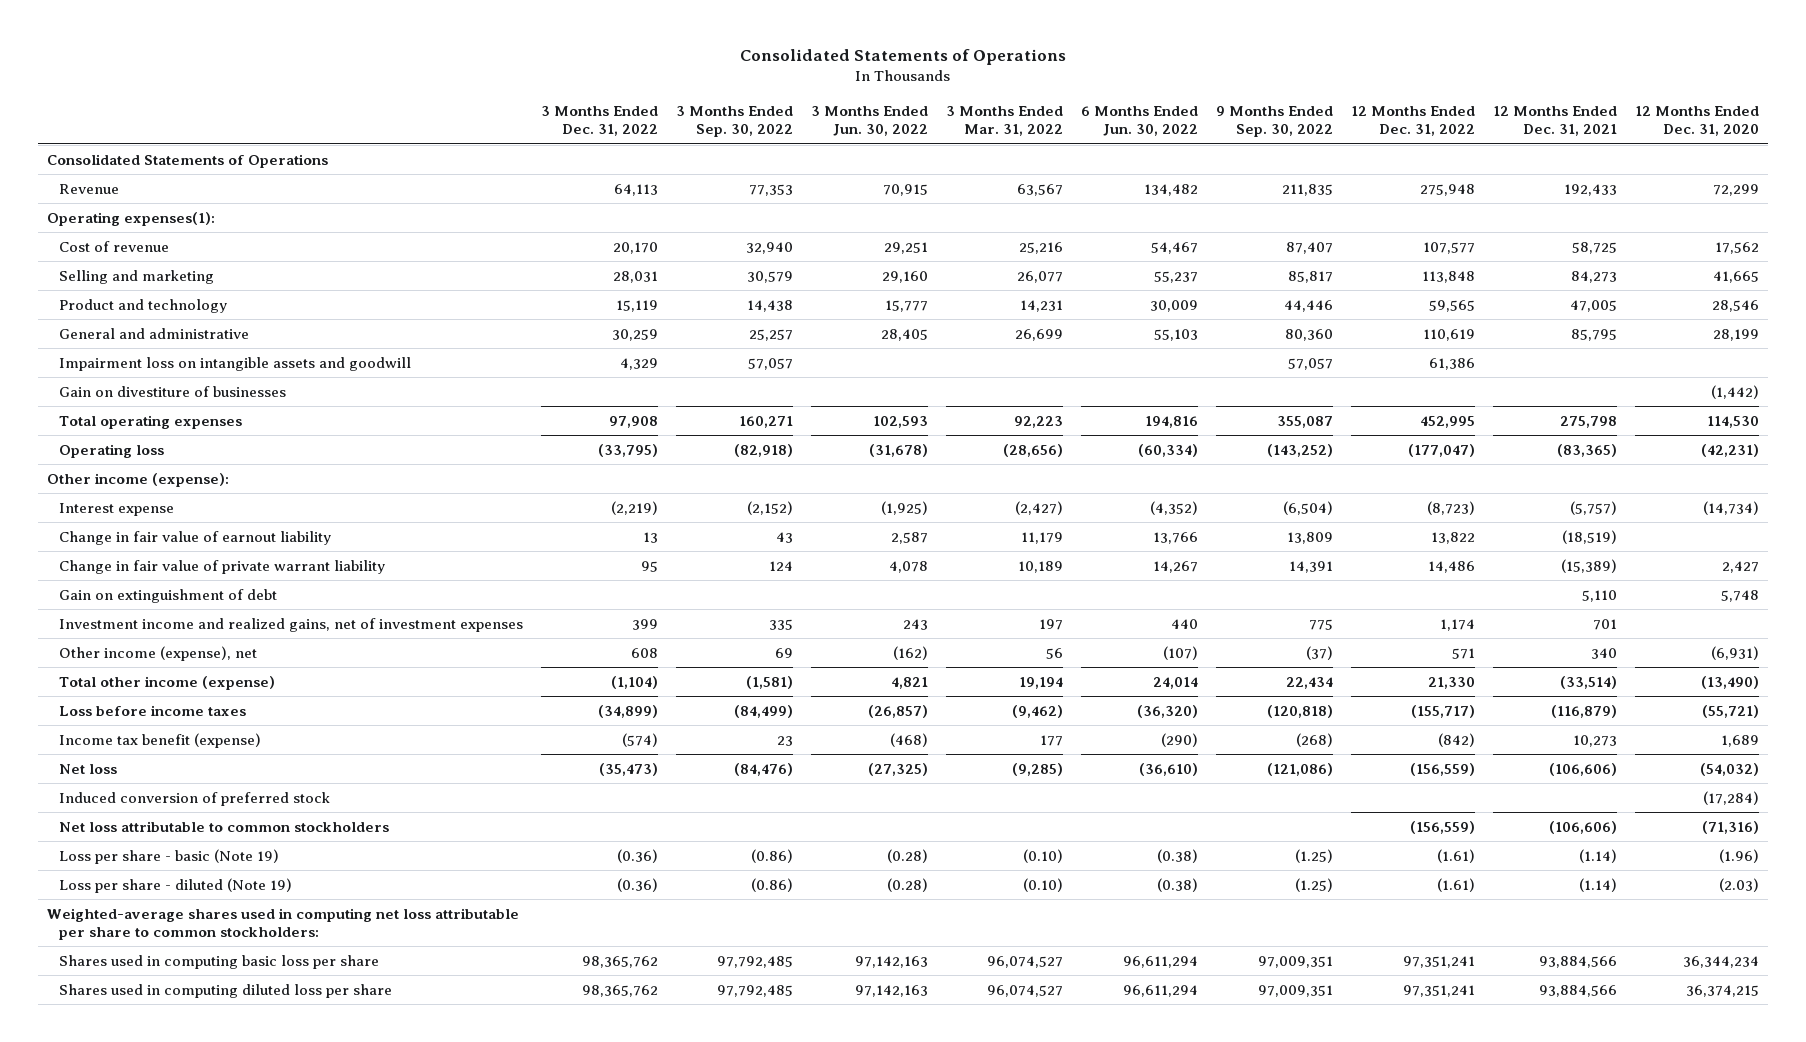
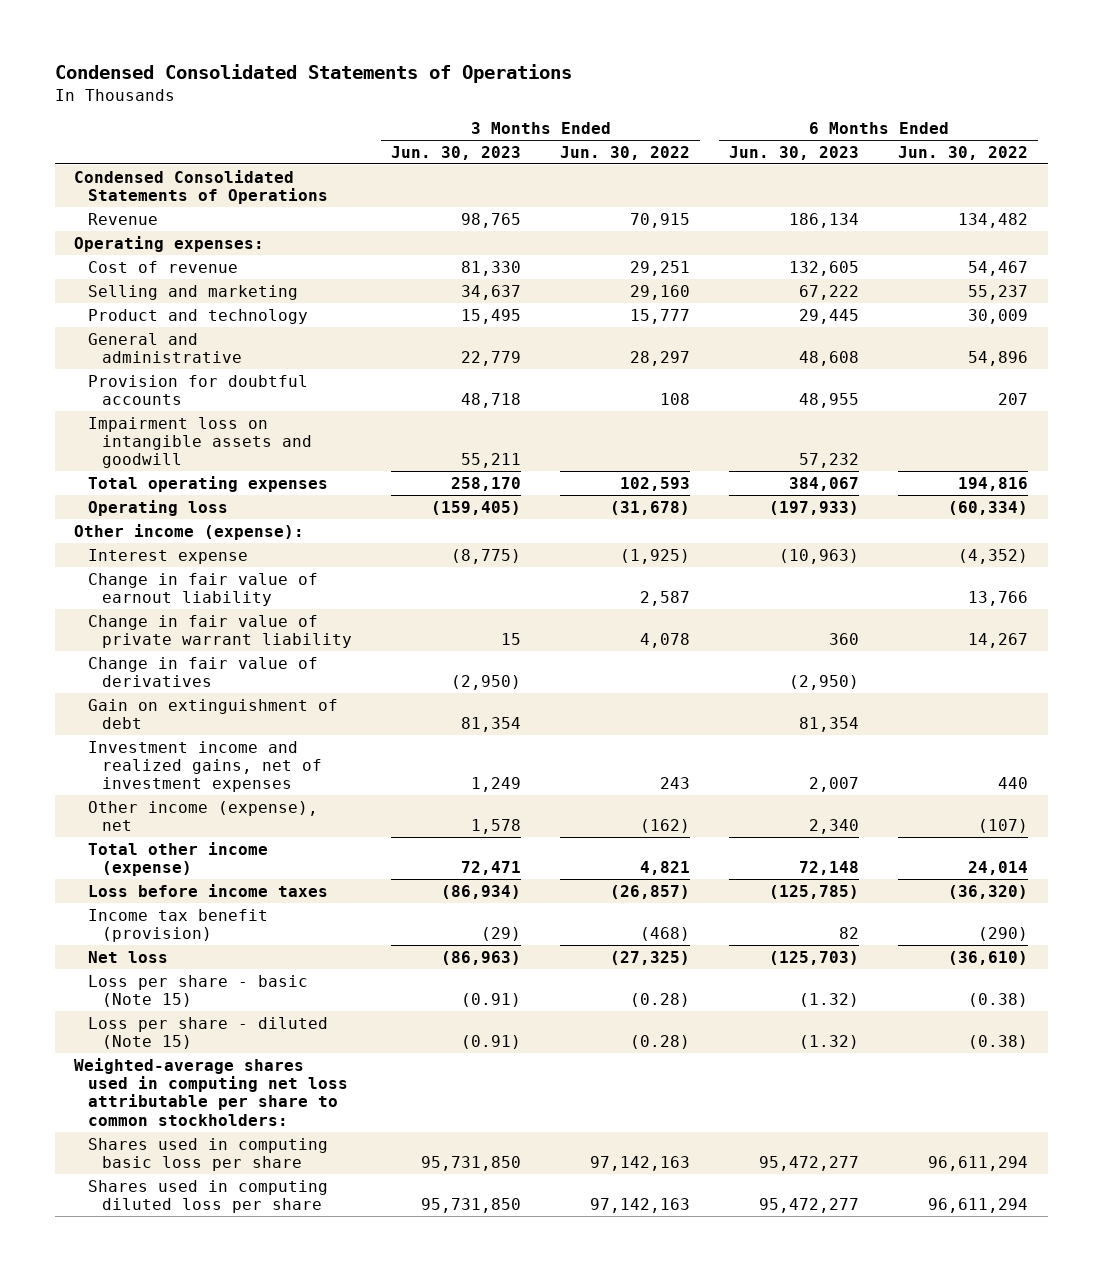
[739,49,1066,66] Consolidated Statements of Operations -> [54,64,572,84] Condensed Consolidated Statements of Operations
[541,105,659,137] 3 Months Ended Dec. 31, 2022 -> none
[676,105,794,138] 3 Months Ended Sep. 30, 2022 -> none
[946,105,1064,137] 3 Months Ended Mar. 31, 2022 -> none
[1215,105,1333,138] 9 Months Ended Sep. 30, 2022 -> none
[1350,105,1475,137] 12 Months Ended Dec. 31, 2022 -> none
[1492,105,1617,137] 12 Months Ended Dec. 31, 2021 -> none
[1634,105,1759,137] 12 Months Ended Dec. 31, 2020 -> none
none -> [391,145,522,160] Jun. 30, 2023
none -> [729,145,860,160] Jun. 30, 2023
[47,153,329,168] Consolidated Statements of Operations -> [74,169,329,204] Condensed Consolidated Statements of Operations
[47,211,216,226] Operating expenses(1): -> [74,235,265,252] Operating expenses:
[881,328,929,341] 28,405 -> [630,350,691,366] 28,297
[1153,328,1198,341] 55,103 -> [968,350,1029,366] 54,896
none -> [88,374,309,405] Provision for doubtful accounts
[59,385,287,397] Gain on divestiture of businesses -> none
none -> [88,656,319,687] Change in fair value of derivatives
[59,732,262,748] Income tax benefit (expense) -> [88,908,269,942] Income tax benefit (provision)
[59,791,331,806] Induced conversion of preferred stock -> none
[59,820,390,832] Net loss attributable to common stockholders -> none
[59,848,280,864] Loss per share - basic (Note 19) -> [88,974,309,1007] Loss per share - basic (Note 15)
[59,877,293,893] Loss per share - diluted (Note 19) -> [88,1016,329,1049] Loss per share - diluted (Note 15)

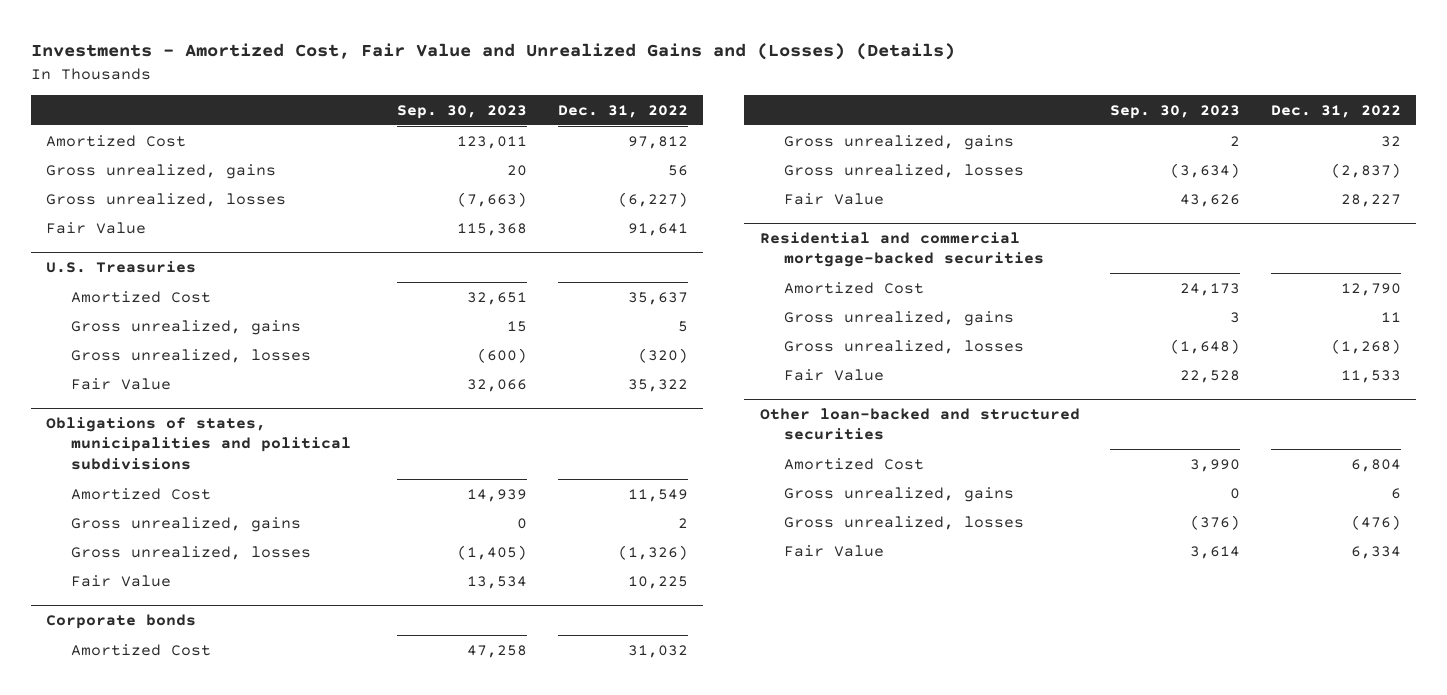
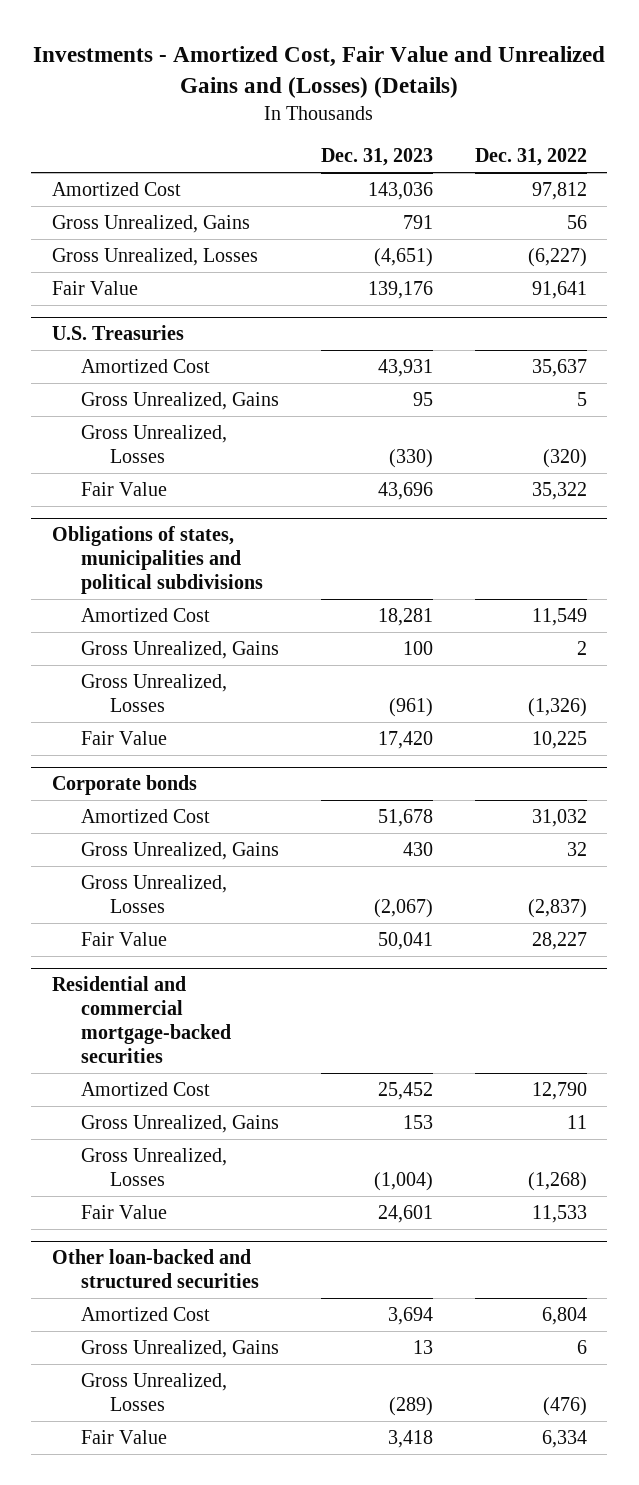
[396,104,527,119] Sep. 30, 2023 -> none
none -> [320,148,433,167] Dec. 31, 2023
[46,163,277,179] Gross unrealized, gains -> [52,214,251,233] Gross Unrealized, Gains
[46,192,287,207] Gross unrealized, losses -> [52,247,259,266] Gross Unrealized, Losses
[70,319,301,335] Gross unrealized, gains -> [81,391,280,410] Gross Unrealized, Gains
[70,348,311,363] Gross unrealized, losses -> [81,424,228,463] Gross Unrealized, Losses
[70,516,301,532] Gross unrealized, gains -> [81,640,280,659] Gross Unrealized, Gains
[70,545,311,560] Gross unrealized, losses -> [81,673,228,712] Gross Unrealized, Losses
[784,134,1015,150] Gross unrealized, gains -> [81,841,280,860] Gross Unrealized, Gains
[784,163,1025,178] Gross unrealized, losses -> [81,874,228,913] Gross Unrealized, Losses
[784,310,1015,326] Gross unrealized, gains -> [81,1114,280,1133] Gross Unrealized, Gains
[784,339,1025,354] Gross unrealized, losses -> [81,1147,228,1186] Gross Unrealized, Losses
[784,486,1015,502] Gross unrealized, gains -> [81,1339,280,1358] Gross Unrealized, Gains
[784,515,1025,530] Gross unrealized, losses -> [81,1372,228,1411] Gross Unrealized, Losses

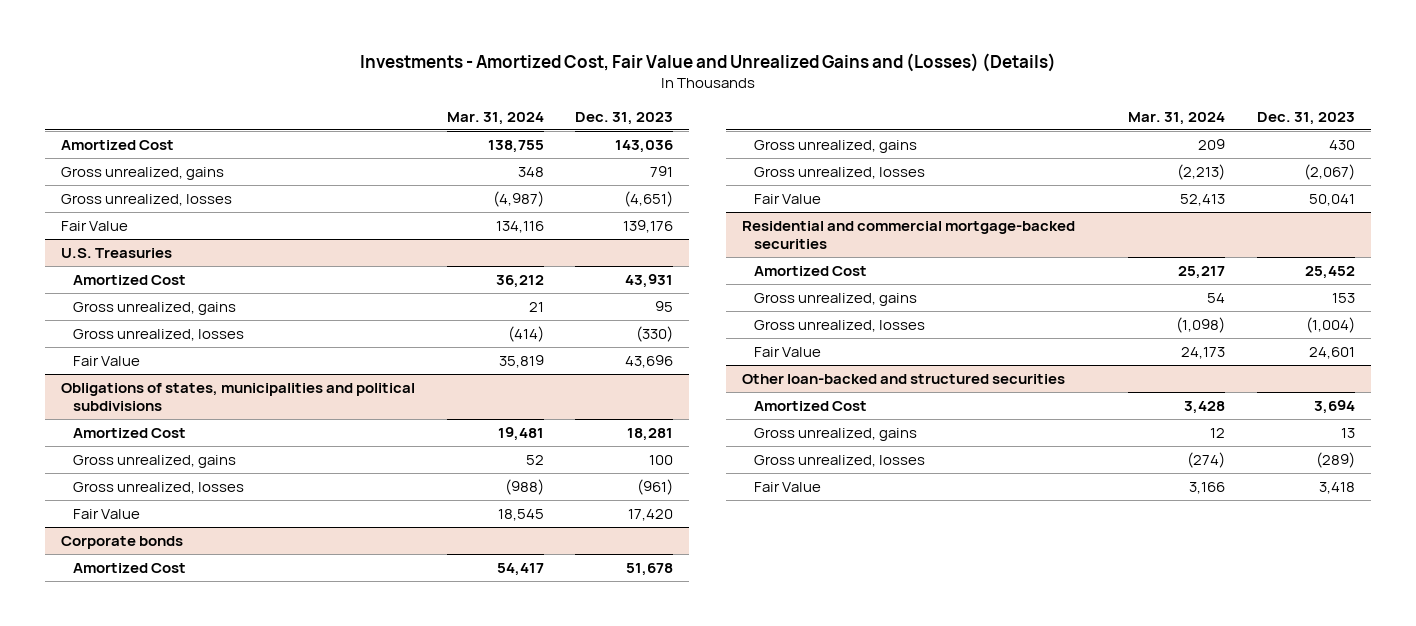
[474,148,587,167] Dec. 31, 2022 -> none
none -> [446,111,544,125] Mar. 31, 2024
[52,214,251,233] Gross Unrealized, Gains -> [60,167,224,181] Gross unrealized, gains
[52,247,259,266] Gross Unrealized, Losses -> [60,194,232,207] Gross unrealized, losses
[81,391,280,410] Gross Unrealized, Gains -> [72,302,236,316] Gross unrealized, gains
[81,424,228,463] Gross Unrealized, Losses -> [72,329,244,342] Gross unrealized, losses
[81,640,280,659] Gross Unrealized, Gains -> [72,455,236,469] Gross unrealized, gains
[81,673,228,712] Gross Unrealized, Losses -> [72,482,244,495] Gross unrealized, losses
[81,841,280,860] Gross Unrealized, Gains -> [754,140,918,154] Gross unrealized, gains
[81,874,228,913] Gross Unrealized, Losses -> [754,167,926,180] Gross unrealized, losses
[81,1114,280,1133] Gross Unrealized, Gains -> [754,293,918,307] Gross unrealized, gains
[81,1147,228,1186] Gross Unrealized, Losses -> [754,320,926,333] Gross unrealized, losses
[81,1339,280,1358] Gross Unrealized, Gains -> [754,428,918,442] Gross unrealized, gains
[81,1372,228,1411] Gross Unrealized, Losses -> [754,455,926,468] Gross unrealized, losses

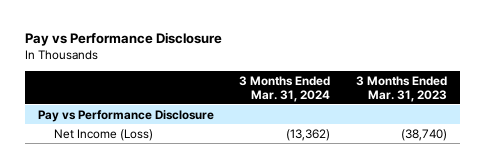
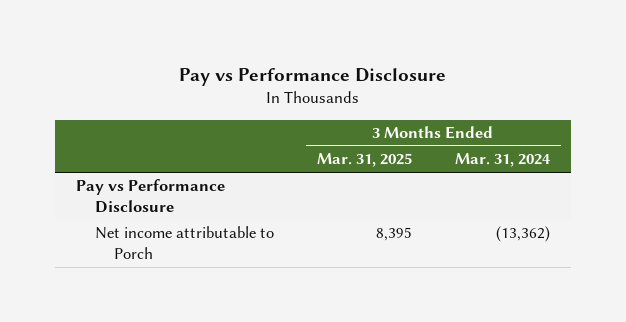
[356,75,448,102] 3 Months Ended Mar. 31, 2023 -> none
none -> [316,153,412,168] Mar. 31, 2025
[53,128,153,141] Net Income (Loss) -> [94,226,274,260] Net income attributable to Porch

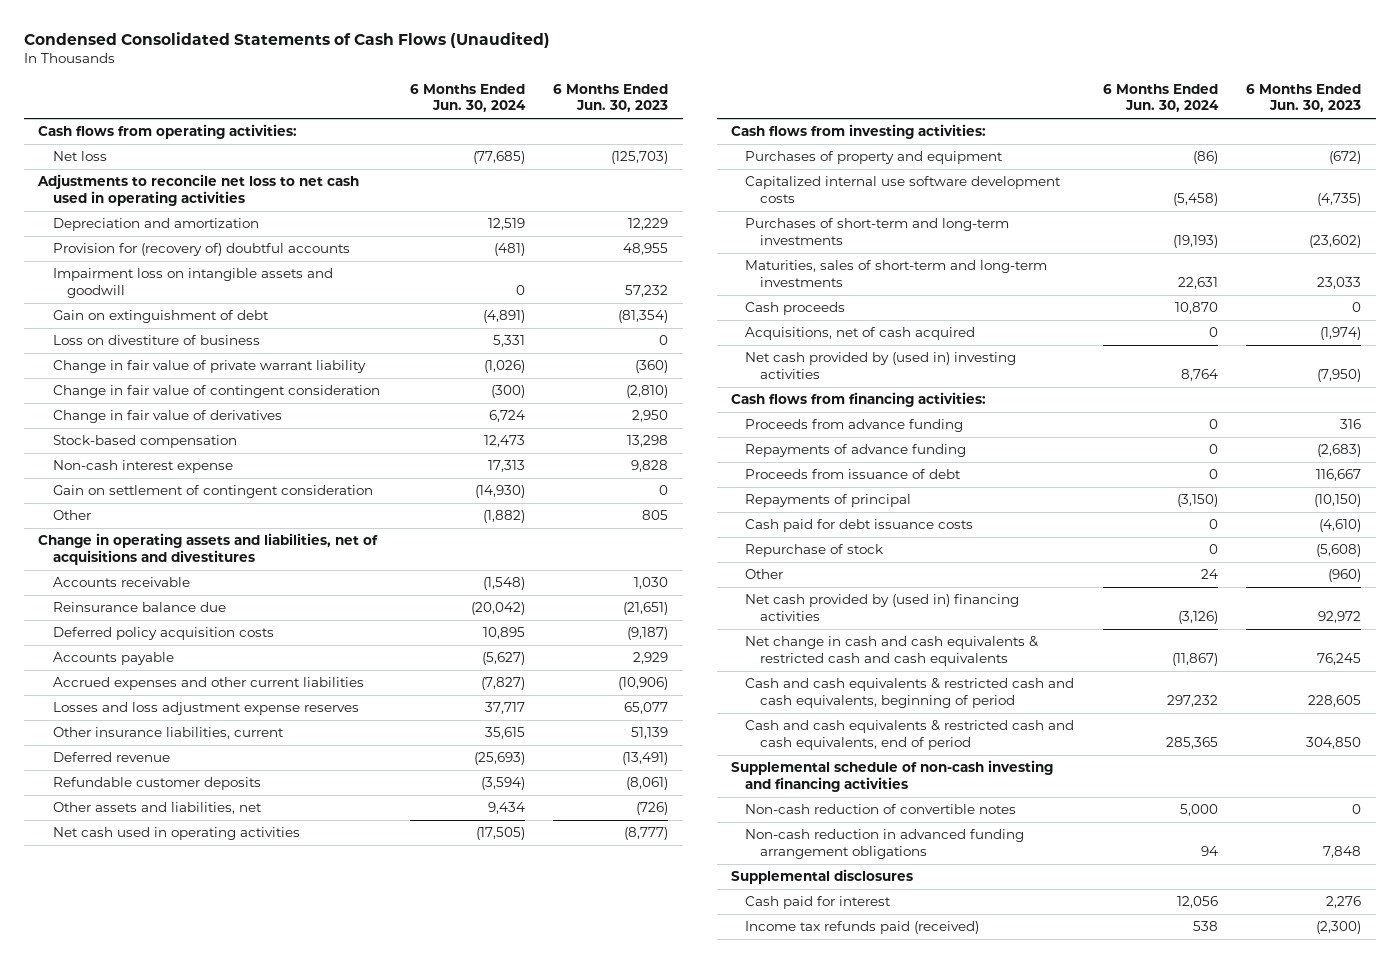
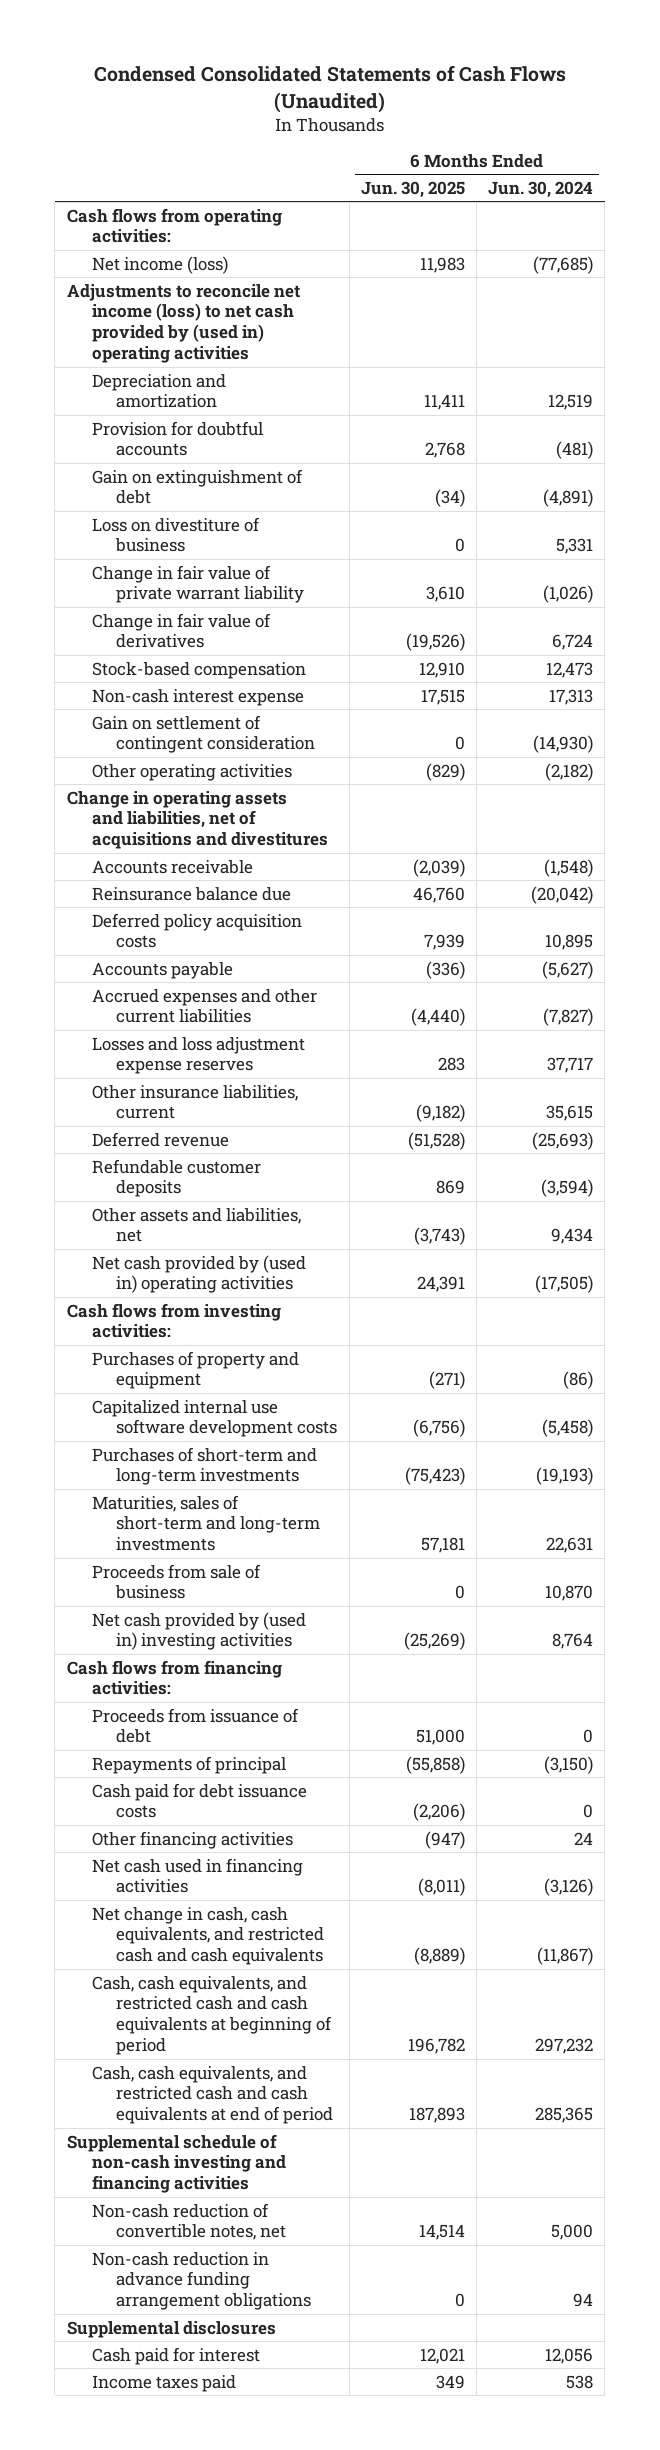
[553,84,669,113] 6 Months Ended Jun. 30, 2023 -> none
none -> [360,181,465,199] Jun. 30, 2025
[52,151,107,162] Net loss -> [91,255,228,274] Net income (loss)
[37,174,360,206] Adjustments to reconcile net loss to net cash used in operating activities -> [66,283,300,364] Adjustments to reconcile net income (loss) to net cash provided by (used in) operating activities
[52,268,333,298] Impairment loss on intangible assets and goodwill -> none
[52,243,350,257] Provision for (recovery of) doubtful accounts -> [91,420,263,457] Provision for doubtful accounts
[52,385,380,399] Change in fair value of contingent consideration -> none
[52,510,91,521] Other -> [91,763,292,781] Other operating activities
[483,510,526,524] (1,882) -> [545,762,594,781] (2,182)
[52,827,300,841] Net cash used in operating activities -> [91,1254,306,1294] Net cash provided by (used in) operating activities
[745,327,976,341] Acquisitions, net of cash acquired -> none
[745,302,846,316] Cash proceeds -> [91,1563,261,1600] Proceeds from sale of business
[745,419,964,433] Proceeds from advance funding -> none
[745,444,967,458] Repayments of advance funding -> none
[745,544,884,558] Repurchase of stock -> none
[745,569,784,580] Other -> [91,1830,293,1849] Other financing activities
[745,594,1020,621] Net cash provided by (used in) financing activities -> [91,1857,303,1894] Net cash used in financing activities
[745,636,1039,666] Net change in cash and cash equivalents & restricted cash and cash equivalents -> [91,1906,325,1966] Net change in cash, cash equivalents, and restricted cash and cash equivalents
[745,678,1075,708] Cash and cash equivalents & restricted cash and cash equivalents, beginning of period -> [91,1975,333,2056] Cash, cash equivalents, and restricted cash and cash equivalents at beginning of period
[745,720,1075,750] Cash and cash equivalents & restricted cash and cash equivalents, end of period -> [91,2065,334,2125] Cash, cash equivalents, and restricted cash and cash equivalents at end of period
[745,804,1017,815] Non-cash reduction of convertible notes -> [91,2202,287,2241] Non-cash reduction of convertible notes, net
[745,829,1025,859] Non-cash reduction in advanced funding arrangement obligations -> [91,2251,312,2311] Non-cash reduction in advance funding arrangement obligations
[745,921,980,935] Income tax refunds paid (received) -> [91,2374,236,2392] Income taxes paid

